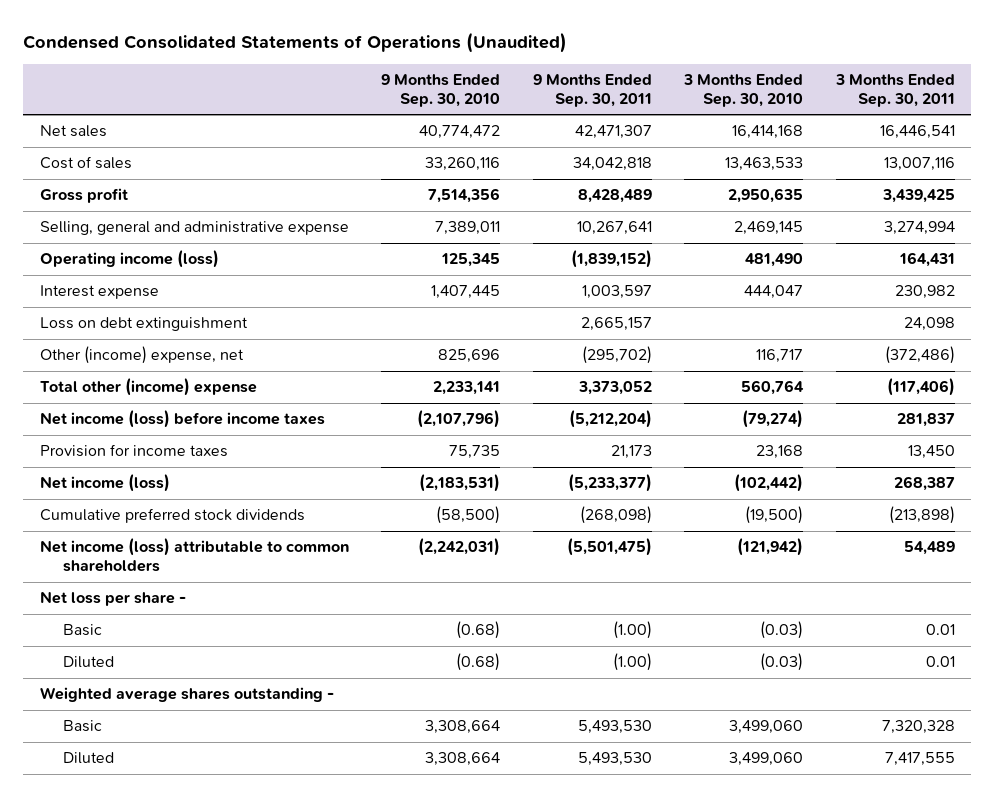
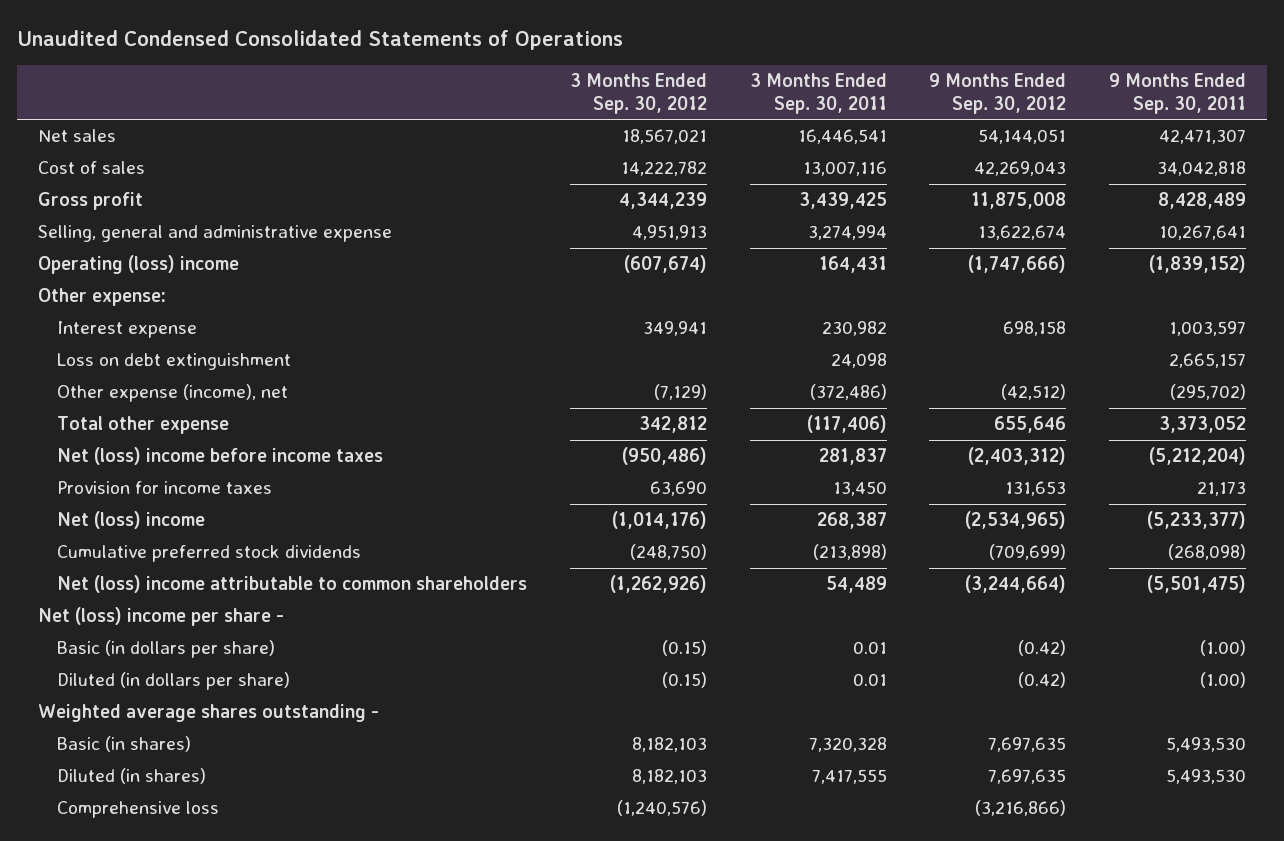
[23,31,568,53] Condensed Consolidated Statements of Operations (Unaudited) -> [17,30,624,51] Unaudited Condensed Consolidated Statements of Operations
[381,73,501,107] 9 Months Ended Sep. 30, 2010 -> none
[683,73,804,107] 3 Months Ended Sep. 30, 2010 -> none
none -> [569,73,707,114] 3 Months Ended Sep. 30, 2012
none -> [929,73,1067,114] 9 Months Ended Sep. 30, 2012
[39,250,219,269] Operating income (loss) -> [38,255,240,275] Operating (loss) income
none -> [38,288,167,307] Other expense:
[39,346,244,365] Other (income) expense, net -> [57,384,289,403] Other expense (income), net
[39,378,257,397] Total other (income) expense -> [57,416,230,435] Total other expense
[39,410,325,429] Net income (loss) before income taxes -> [57,447,384,466] Net (loss) income before income taxes
[39,474,170,493] Net income (loss) -> [57,511,206,530] Net (loss) income
[39,538,349,573] Net income (loss) attributable to common shareholders -> [57,575,528,594] Net (loss) income attributable to common shareholders
[39,591,186,607] Net loss per share - -> [38,607,285,627] Net (loss) income per share -
[62,624,102,637] Basic -> [57,640,276,659] Basic (in dollars per share)
[62,656,114,669] Diluted -> [57,672,291,691] Diluted (in dollars per share)
[62,720,102,733] Basic -> [57,736,192,753] Basic (in shares)
[62,752,114,765] Diluted -> [57,768,207,785] Diluted (in shares)
none -> [57,801,220,819] Comprehensive loss

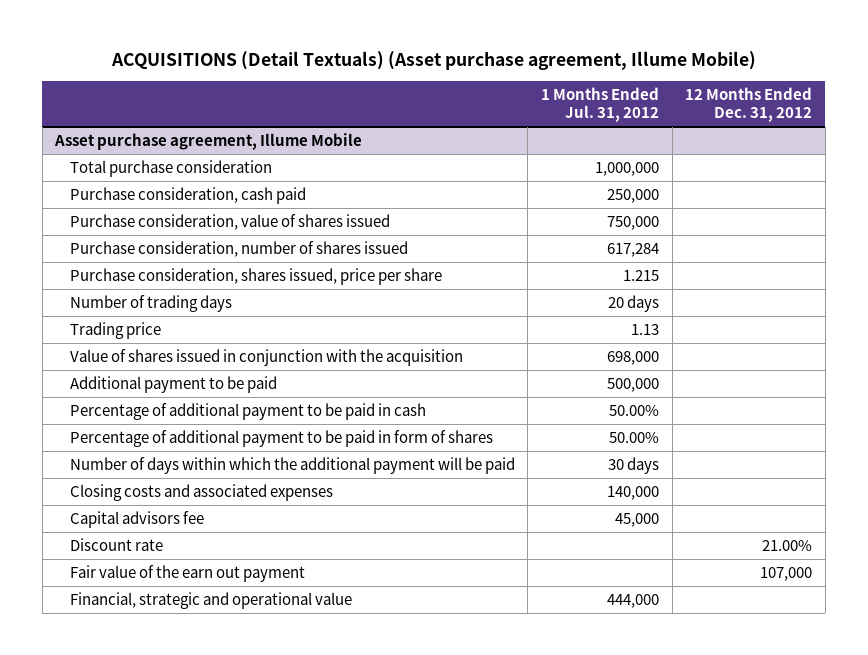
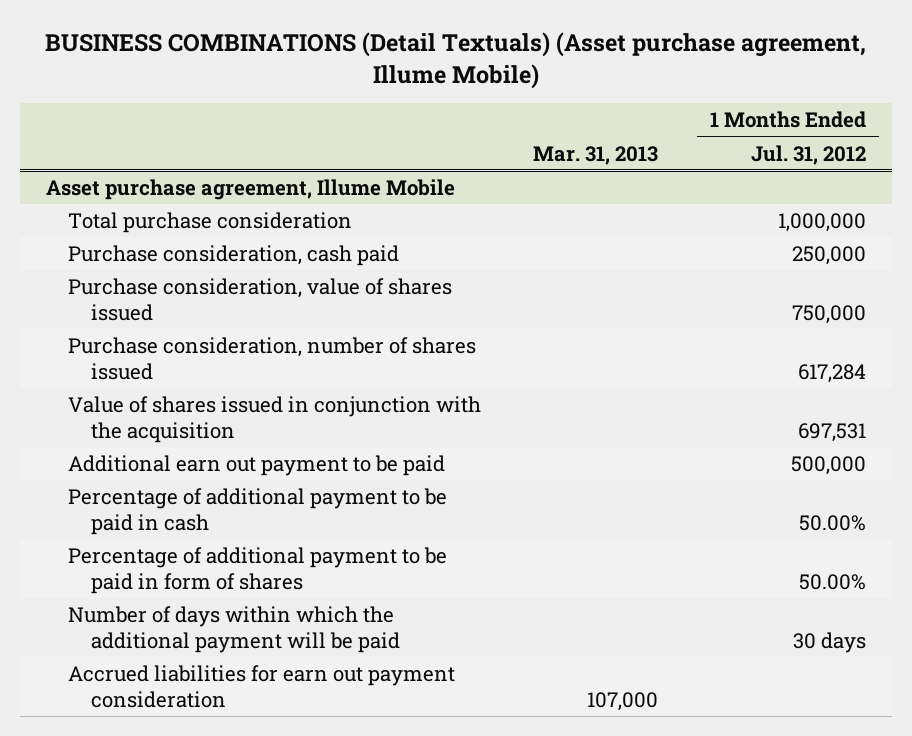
[110,50,756,70] ACQUISITIONS (Detail Textuals) (Asset purchase agreement, Illume Mobile) -> [44,32,866,89] BUSINESS COMBINATIONS (Detail Textuals) (Asset purchase agreement, Illume Mobile)
[685,87,813,123] 12 Months Ended Dec. 31, 2012 -> none
none -> [533,145,659,165] Mar. 31, 2013
[69,268,442,286] Purchase consideration, shares issued, price per share -> none
[69,295,232,313] Number of trading days -> none
[69,322,161,340] Trading price -> none
[607,351,660,366] 698,000 -> [798,423,867,443] 697,531
[69,376,277,394] Additional payment to be paid -> [68,454,446,476] Additional earn out payment to be paid
[69,484,333,502] Closing costs and associated expenses -> none
[69,511,204,529] Capital advisors fee -> none
[69,538,163,552] Discount rate -> none
[69,565,305,583] Fair value of the earn out payment -> none
[69,592,352,610] Financial, strategic and operational value -> none
none -> [68,664,456,709] Accrued liabilities for earn out payment consideration

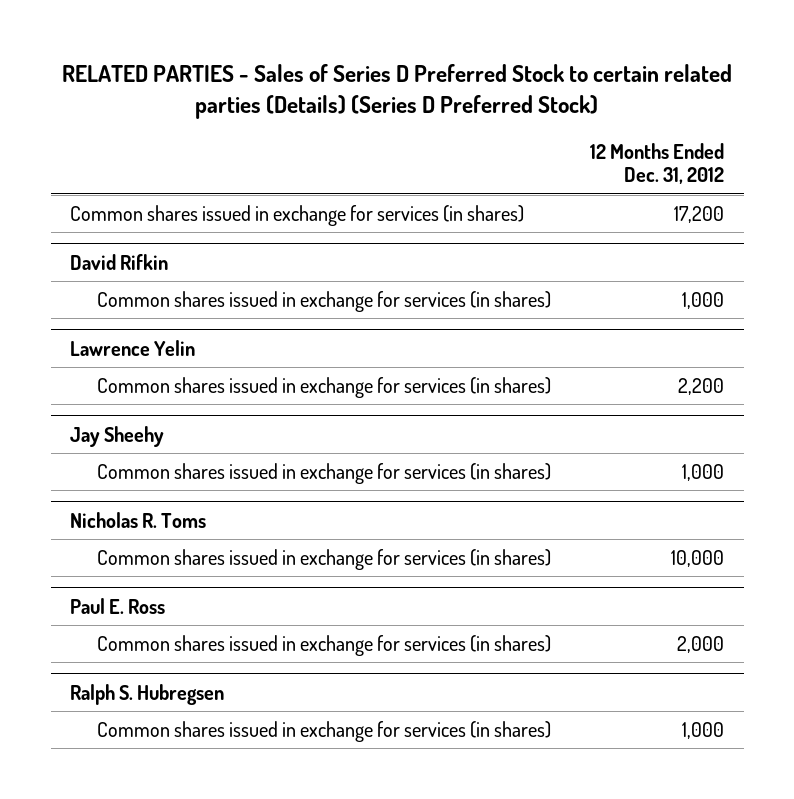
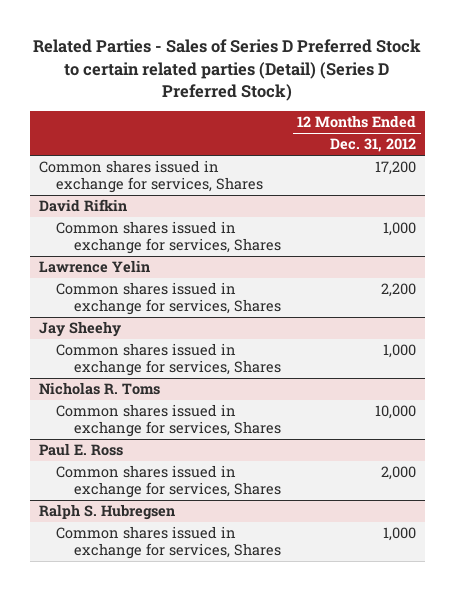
[62,63,733,119] RELATED PARTIES - Sales of Series D Preferred Stock to certain related parties (Details) (Series D Preferred Stock) -> [33,39,422,101] Related Parties - Sales of Series D Preferred Stock to certain related parties (Detail) (Series D Preferred Stock)
[70,205,525,227] Common shares issued in exchange for services (in shares) -> [38,160,264,194] Common shares issued in exchange for services, Shares
[97,291,552,313] Common shares issued in exchange for services (in shares) -> [56,221,281,255] Common shares issued in exchange for services, Shares
[97,377,552,399] Common shares issued in exchange for services (in shares) -> [56,282,281,316] Common shares issued in exchange for services, Shares
[97,463,552,485] Common shares issued in exchange for services (in shares) -> [56,343,281,377] Common shares issued in exchange for services, Shares
[97,549,552,571] Common shares issued in exchange for services (in shares) -> [56,404,281,438] Common shares issued in exchange for services, Shares
[97,635,552,657] Common shares issued in exchange for services (in shares) -> [56,465,281,499] Common shares issued in exchange for services, Shares
[97,721,552,743] Common shares issued in exchange for services (in shares) -> [56,526,281,560] Common shares issued in exchange for services, Shares

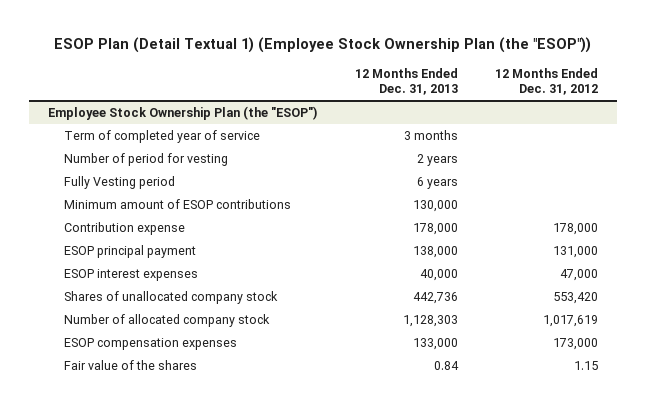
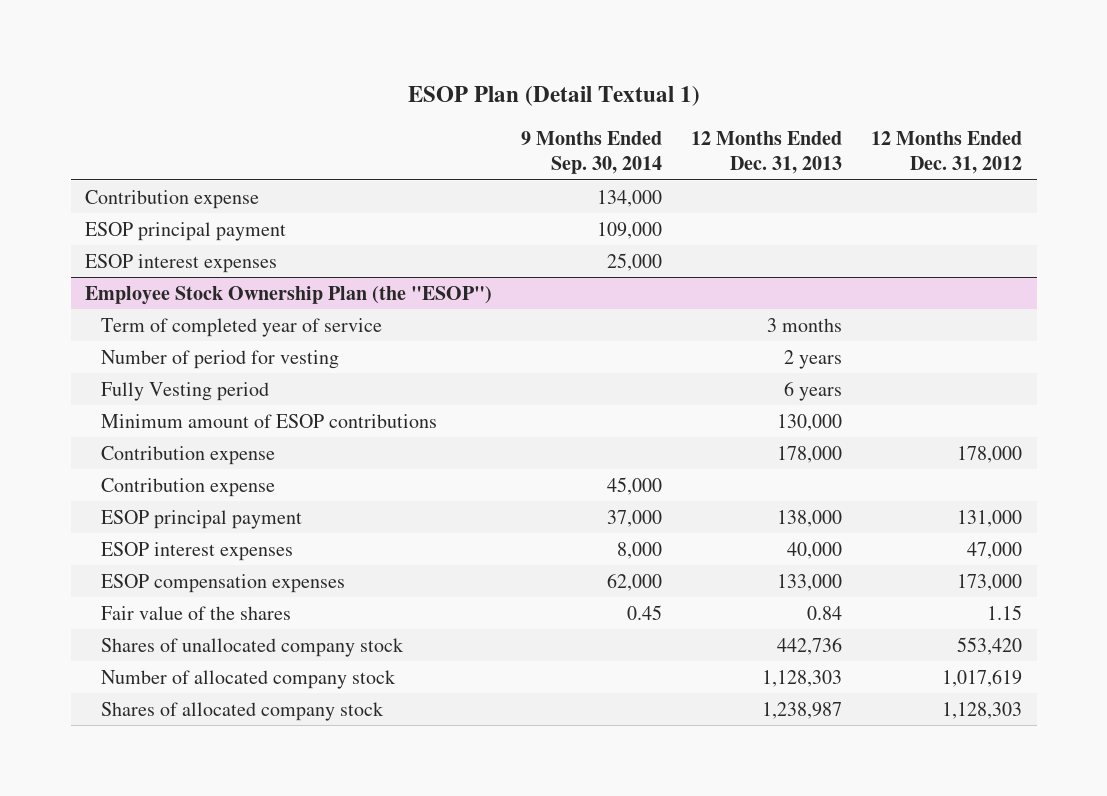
[53,36,591,53] ESOP Plan (Detail Textual 1) (Employee Stock Ownership Plan (the "ESOP")) -> [407,86,700,107] ESOP Plan (Detail Textual 1)
none -> [521,130,663,175] 9 Months Ended Sep. 30, 2014
none -> [85,189,260,209] Contribution expense
none -> [85,221,287,241] ESOP principal payment
none -> [85,253,278,273] ESOP interest expenses
none -> [100,477,275,497] Contribution expense
[63,291,278,305] Shares of unallocated company stock -> [100,637,404,657] Shares of unallocated company stock
[63,314,270,328] Number of allocated company stock -> [100,669,396,689] Number of allocated company stock
none -> [100,701,384,721] Shares of allocated company stock

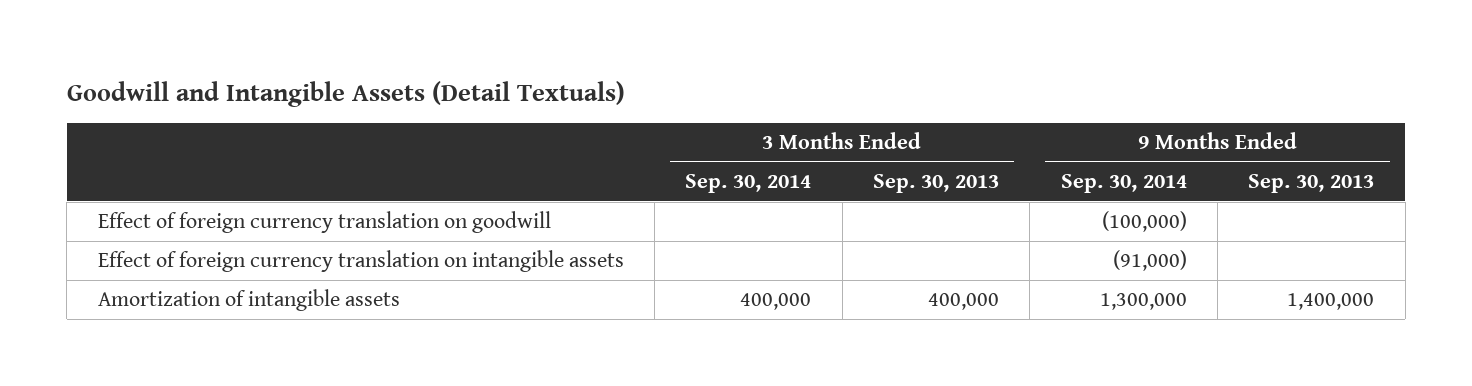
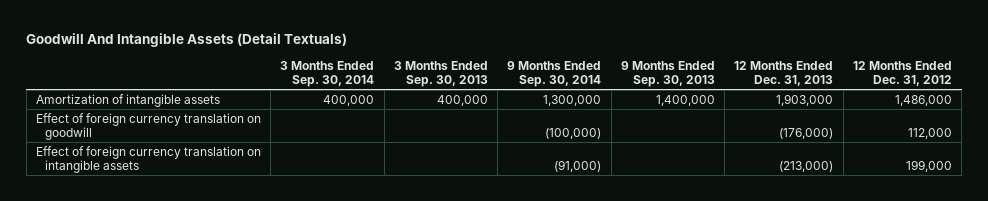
[66,81,625,108] Goodwill and Intangible Assets (Detail Textuals) -> [26,33,348,48] Goodwill And Intangible Assets (Detail Textuals)
none -> [734,61,834,86] 12 Months Ended Dec. 31, 2013
none -> [852,61,952,86] 12 Months Ended Dec. 31, 2012
[97,289,400,312] Amortization of intangible assets -> [35,93,220,107] Amortization of intangible assets

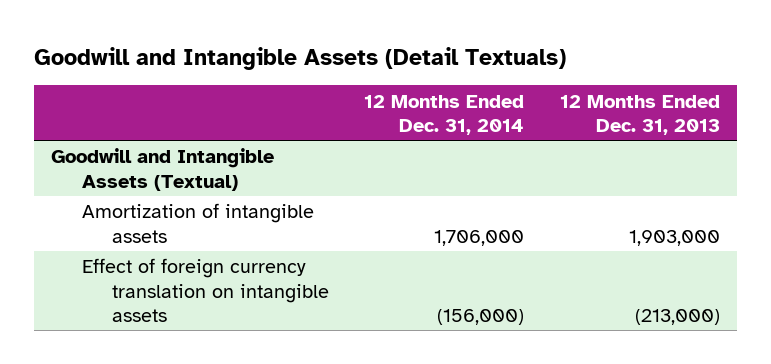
[26,33,348,48] Goodwill And Intangible Assets (Detail Textuals) -> [33,47,566,71] Goodwill and Intangible Assets (Detail Textuals)
[280,61,375,87] 3 Months Ended Sep. 30, 2014 -> none
[393,61,488,87] 3 Months Ended Sep. 30, 2013 -> none
[507,61,602,87] 9 Months Ended Sep. 30, 2014 -> none
[620,61,715,87] 9 Months Ended Sep. 30, 2013 -> none
[852,61,952,86] 12 Months Ended Dec. 31, 2012 -> none
none -> [364,94,525,135] 12 Months Ended Dec. 31, 2014
none -> [51,148,275,191] Goodwill and Intangible Assets (Textual)
[35,112,261,140] Effect of foreign currency translation on goodwill -> none

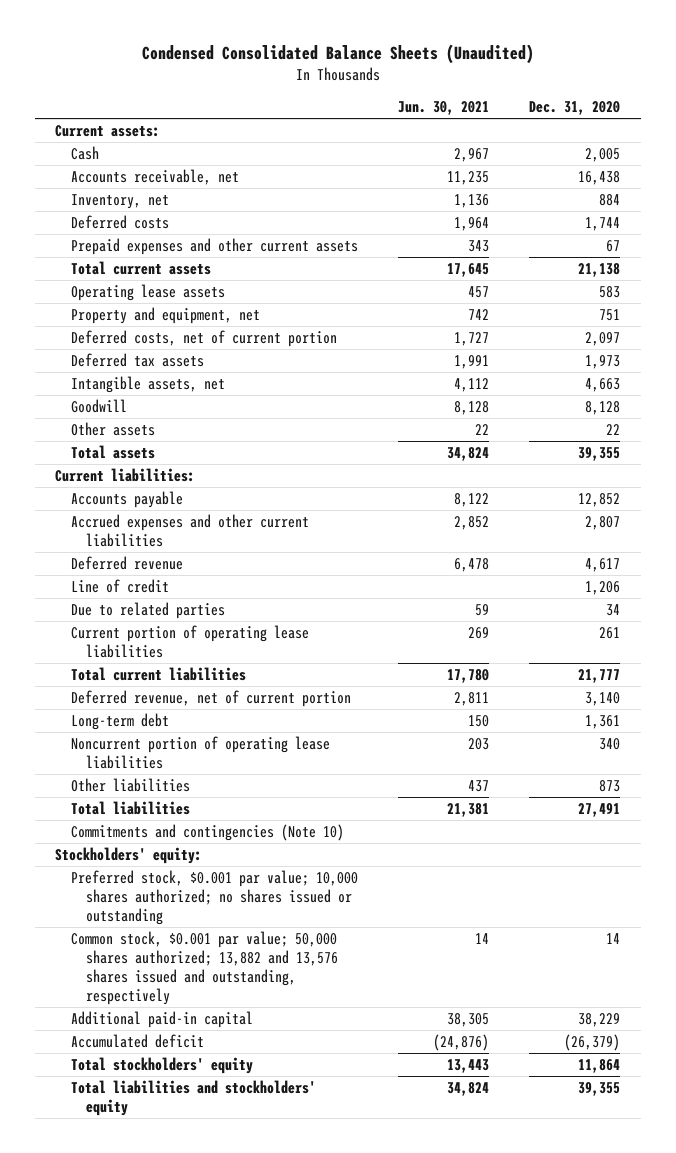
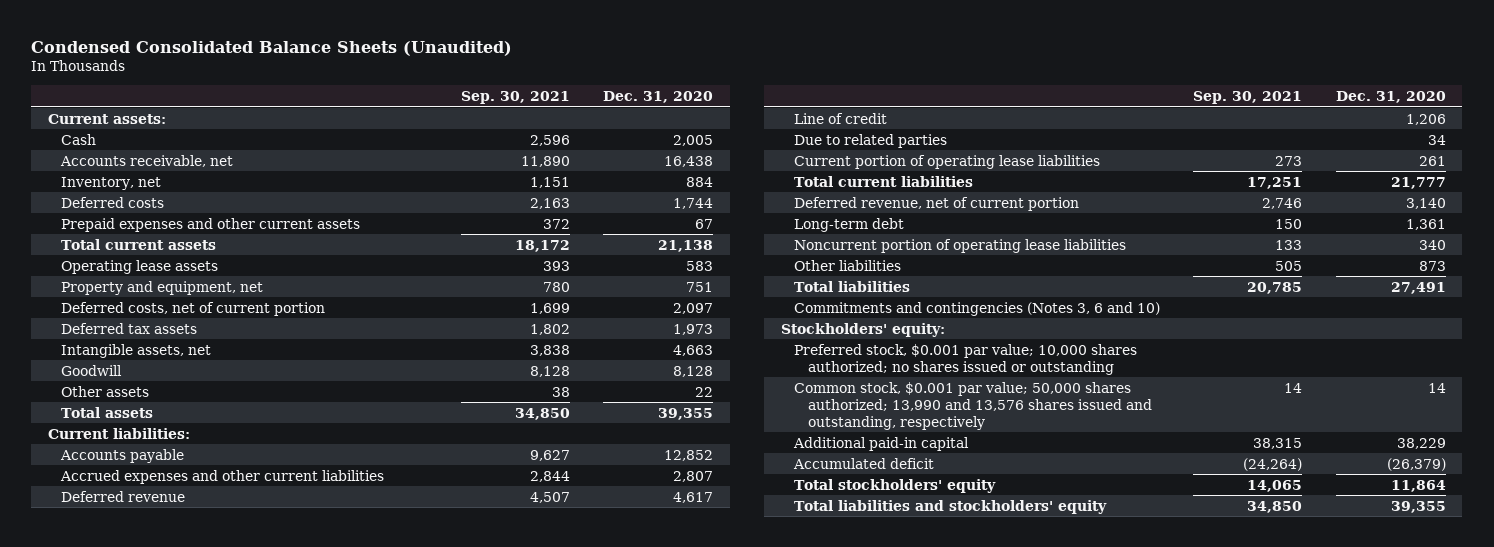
[398,100,490,115] Jun. 30, 2021 -> none
none -> [460,90,570,104] Sep. 30, 2021
[70,823,344,841] Commitments and contingencies (Note 10) -> [794,301,1161,316] Commitments and contingencies (Notes 3, 6 and 10)
[70,930,339,1006] Common stock, $0.001 par value; 50,000 shares authorized; 13,882 and 13,576 shares issued and outstanding, respectively -> [794,381,1152,430] Common stock, $0.001 par value; 50,000 shares authorized; 13,990 and 13,576 shares issued and outstanding, respectively

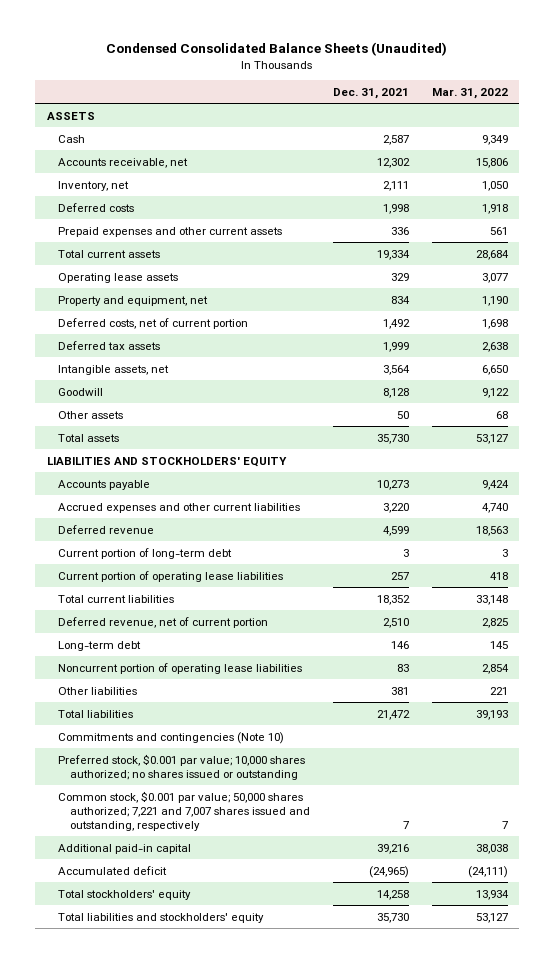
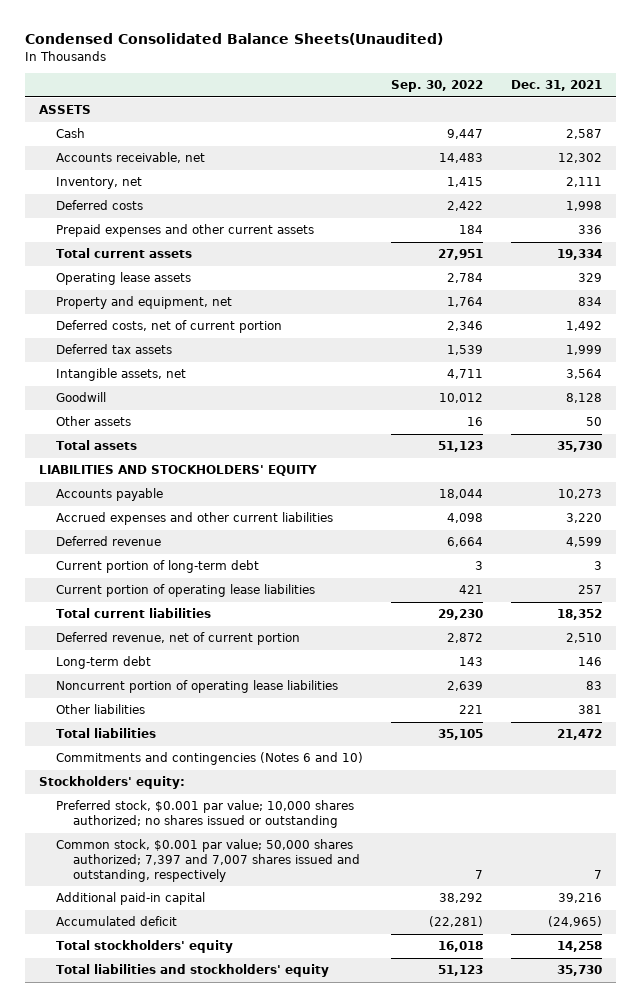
[106,42,448,57] Condensed Consolidated Balance Sheets (Unaudited) -> [25,33,444,46] Condensed Consolidated Balance Sheets(Unaudited)
[431,88,508,100] Mar. 31, 2022 -> none
none -> [390,80,483,93] Sep. 30, 2022
[58,731,285,744] Commitments and contingencies (Note 10) -> [55,752,363,766] Commitments and contingencies (Notes 6 and 10)
none -> [38,776,185,790] Stockholders' equity:
[58,790,310,831] Common stock, $0.001 par value; 50,000 shares authorized; 7,221 and 7,007 shares issued and outstanding, respectively -> [55,839,360,882] Common stock, $0.001 par value; 50,000 shares authorized; 7,397 and 7,007 shares issued and outstanding, respectively

